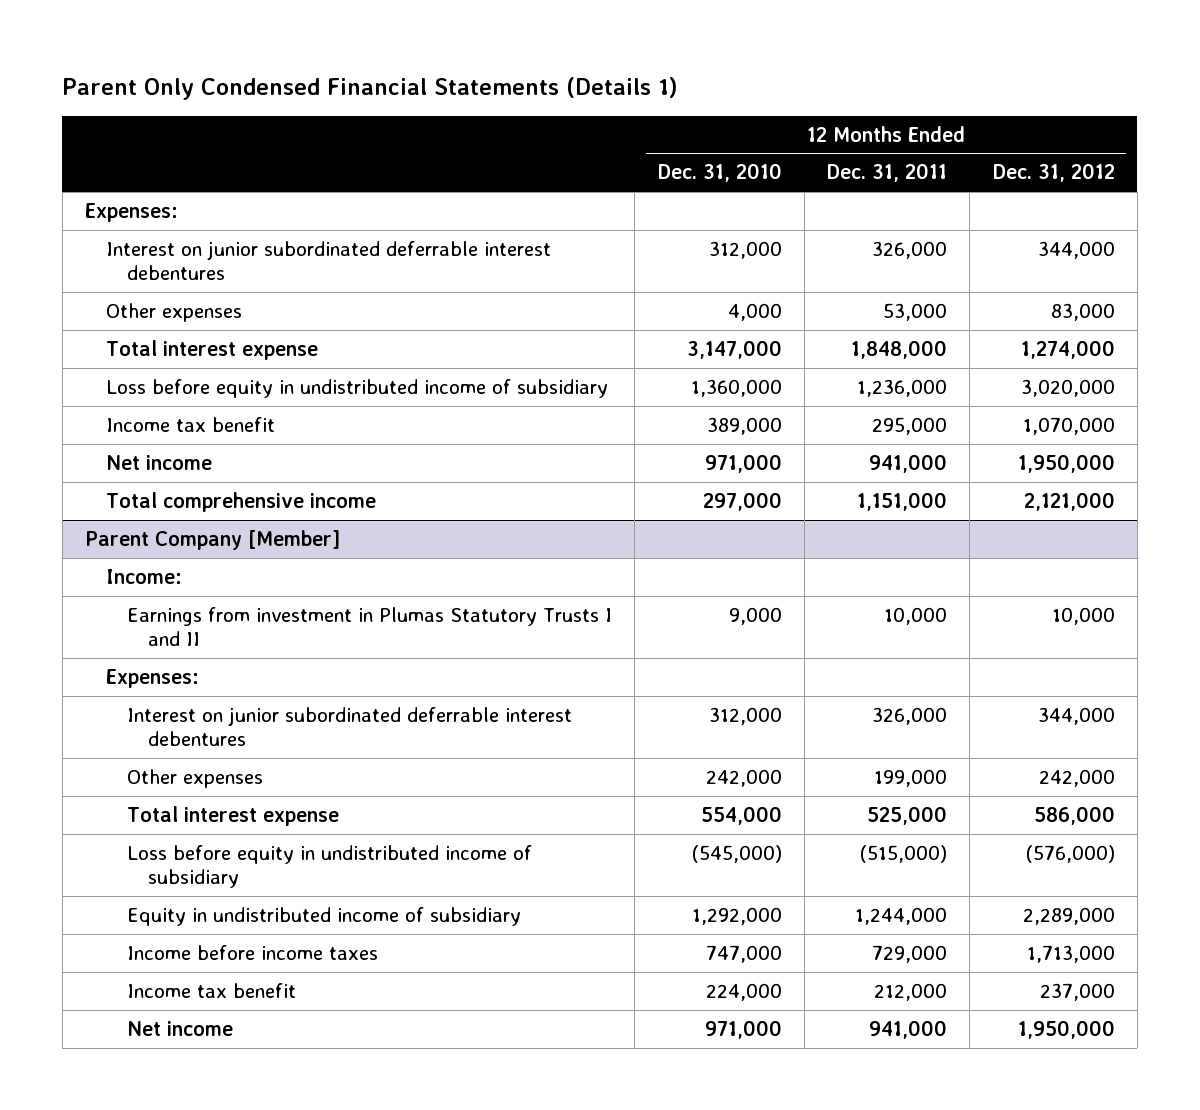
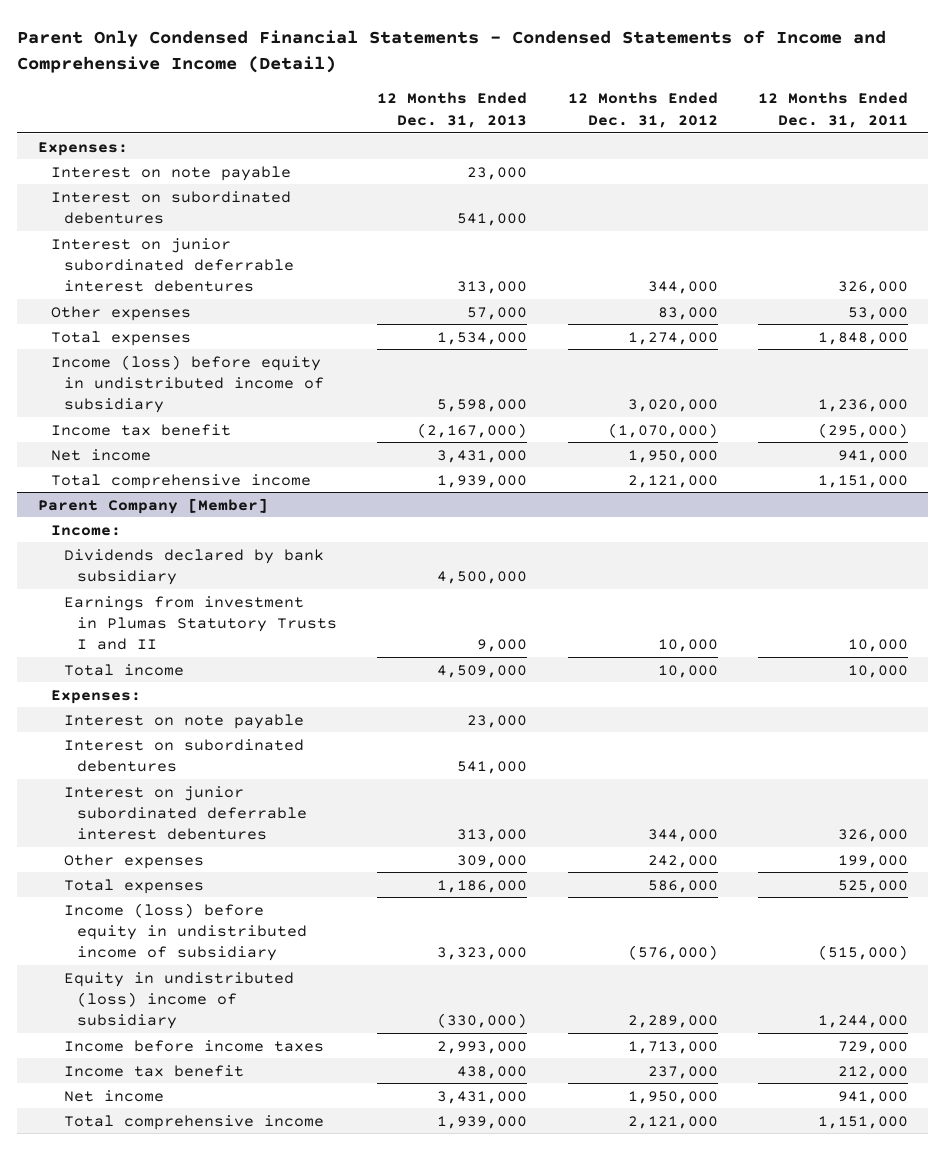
[62,76,679,100] Parent Only Condensed Financial Statements (Details 1) -> [17,30,887,74] Parent Only Condensed Financial Statements - Condensed Statements of Income and Comprehensive Income (Detail)
[657,163,782,183] Dec. 31, 2010 -> none
none -> [377,92,528,128] 12 Months Ended Dec. 31, 2013
none -> [50,165,291,181] Interest on note payable
none -> [50,190,291,225] Interest on subordinated debentures
[106,339,319,360] Total interest expense -> [50,330,191,346] Total expenses
[106,378,609,398] Loss before equity in undistributed income of subsidiary -> [50,354,324,414] Income (loss) before equity in undistributed income of subsidiary
[872,416,948,435] 295,000 -> [818,422,909,438] (295,000)
[1022,416,1115,435] 1,070,000 -> [607,422,718,438] (1,070,000)
none -> [63,548,324,586] Dividends declared by bank subsidiary
none -> [63,663,184,676] Total income
none -> [63,713,304,729] Interest on note payable
none -> [63,738,304,773] Interest on subordinated debentures
[127,805,340,826] Total interest expense -> [63,878,204,894] Total expenses
[127,844,533,889] Loss before equity in undistributed income of subsidiary -> [63,902,307,962] Income (loss) before equity in undistributed income of subsidiary
[127,906,522,926] Equity in undistributed income of subsidiary -> [63,971,294,1030] Equity in undistributed (loss) income of subsidiary
none -> [63,1114,324,1130] Total comprehensive income

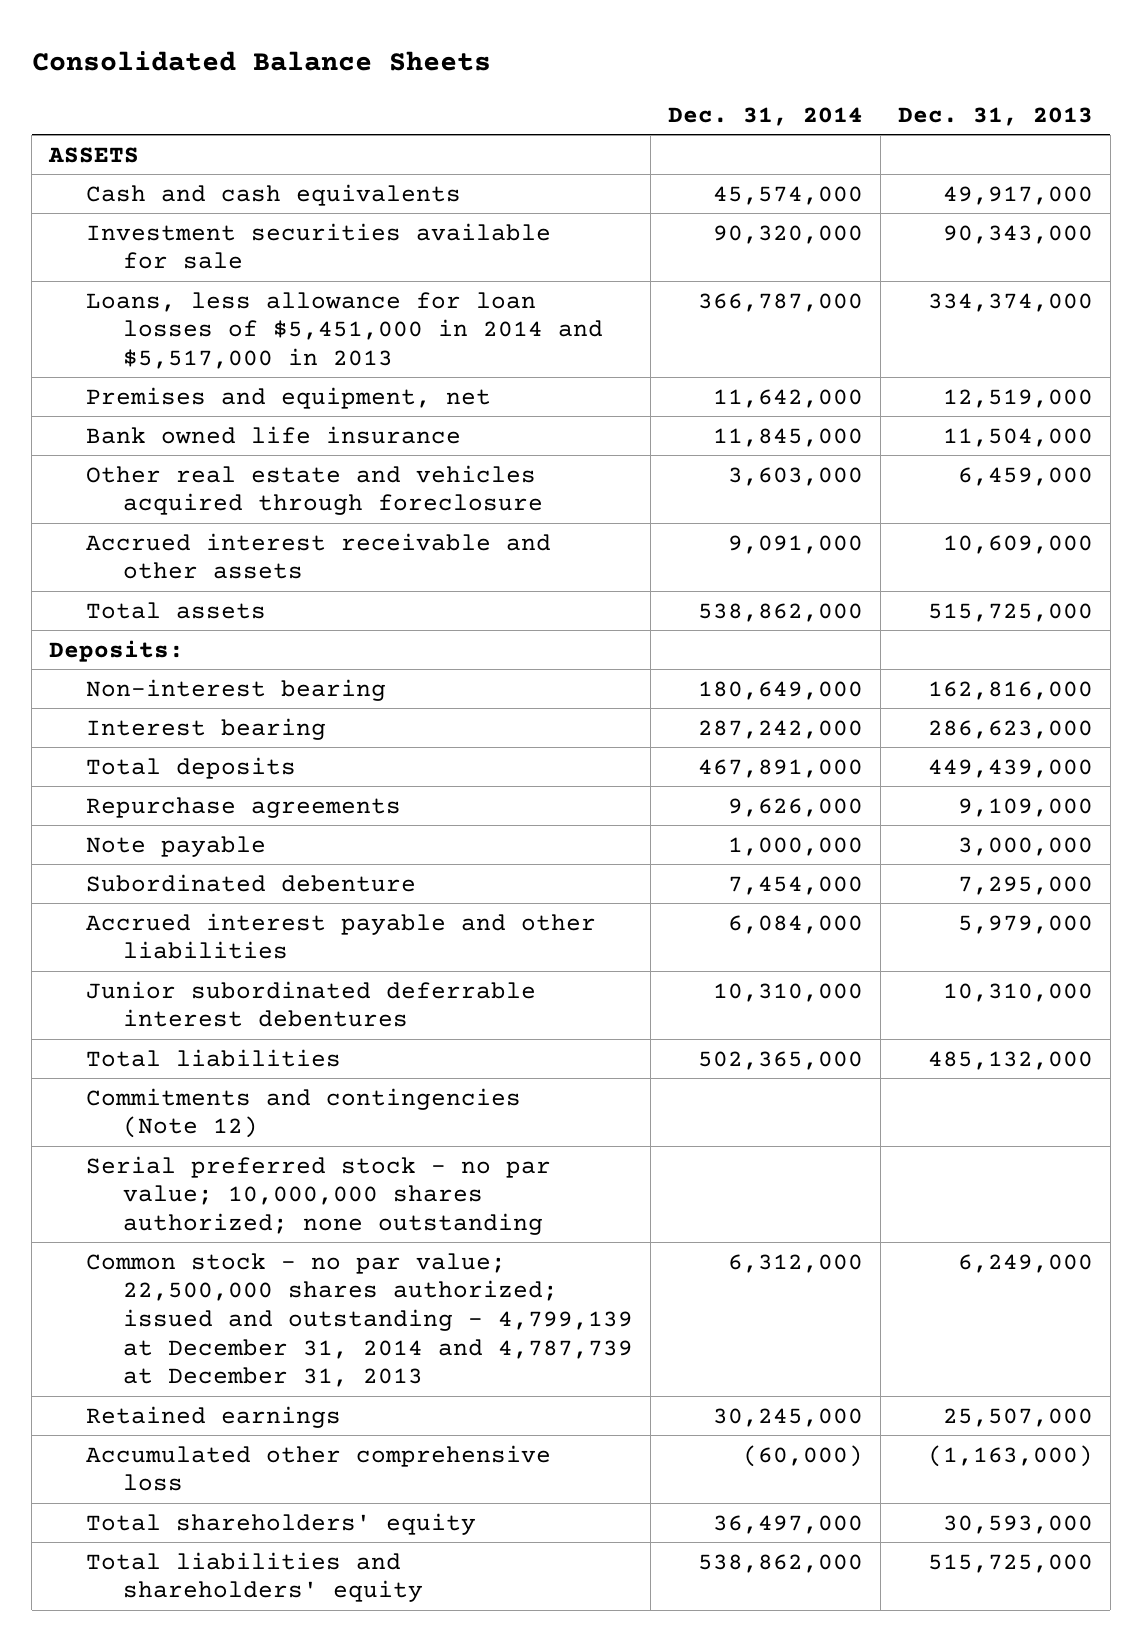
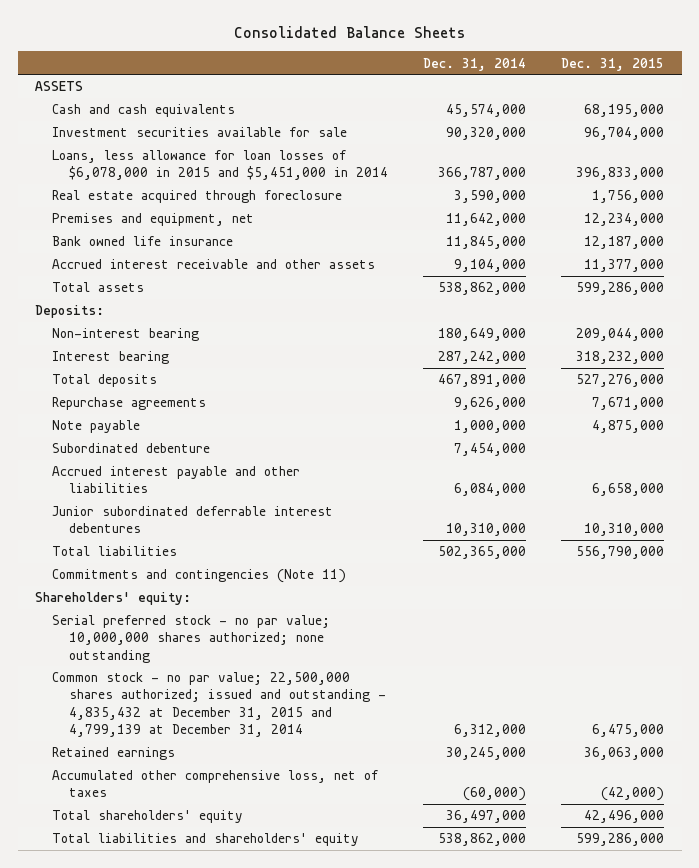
[897,106,1093,126] Dec. 31, 2013 -> none
none -> [561,57,665,71] Dec. 31, 2015
[86,291,603,370] Loans, less allowance for loan losses of $5,451,000 in 2014 and $5,517,000 in 2013 -> [52,150,389,181] Loans, less allowance for loan losses of $6,078,000 in 2015 and $5,451,000 in 2014
none -> [52,190,343,204] Real estate acquired through foreclosure
[86,464,543,516] Other real estate and vehicles acquired through foreclosure -> none
[727,534,863,554] 9,091,000 -> [454,259,527,273] 9,104,000
[86,1087,522,1139] Commitments and contingencies (Note 12) -> [52,569,347,584] Commitments and contingencies (Note 11)
none -> [35,592,192,606] Shareholders' equity:
[86,1252,633,1388] Common stock - no par value; 22,500,000 shares authorized; issued and outstanding - 4,799,139 at December 31, 2014 and 4,787,739 at December 31, 2013 -> [52,672,387,737] Common stock - no par value; 22,500,000 shares authorized; issued and outstanding - 4,835,432 at December 31, 2015 and 4,799,139 at December 31, 2014
[86,1444,552,1492] Accumulated other comprehensive loss -> [52,770,379,798] Accumulated other comprehensive loss, net of taxes

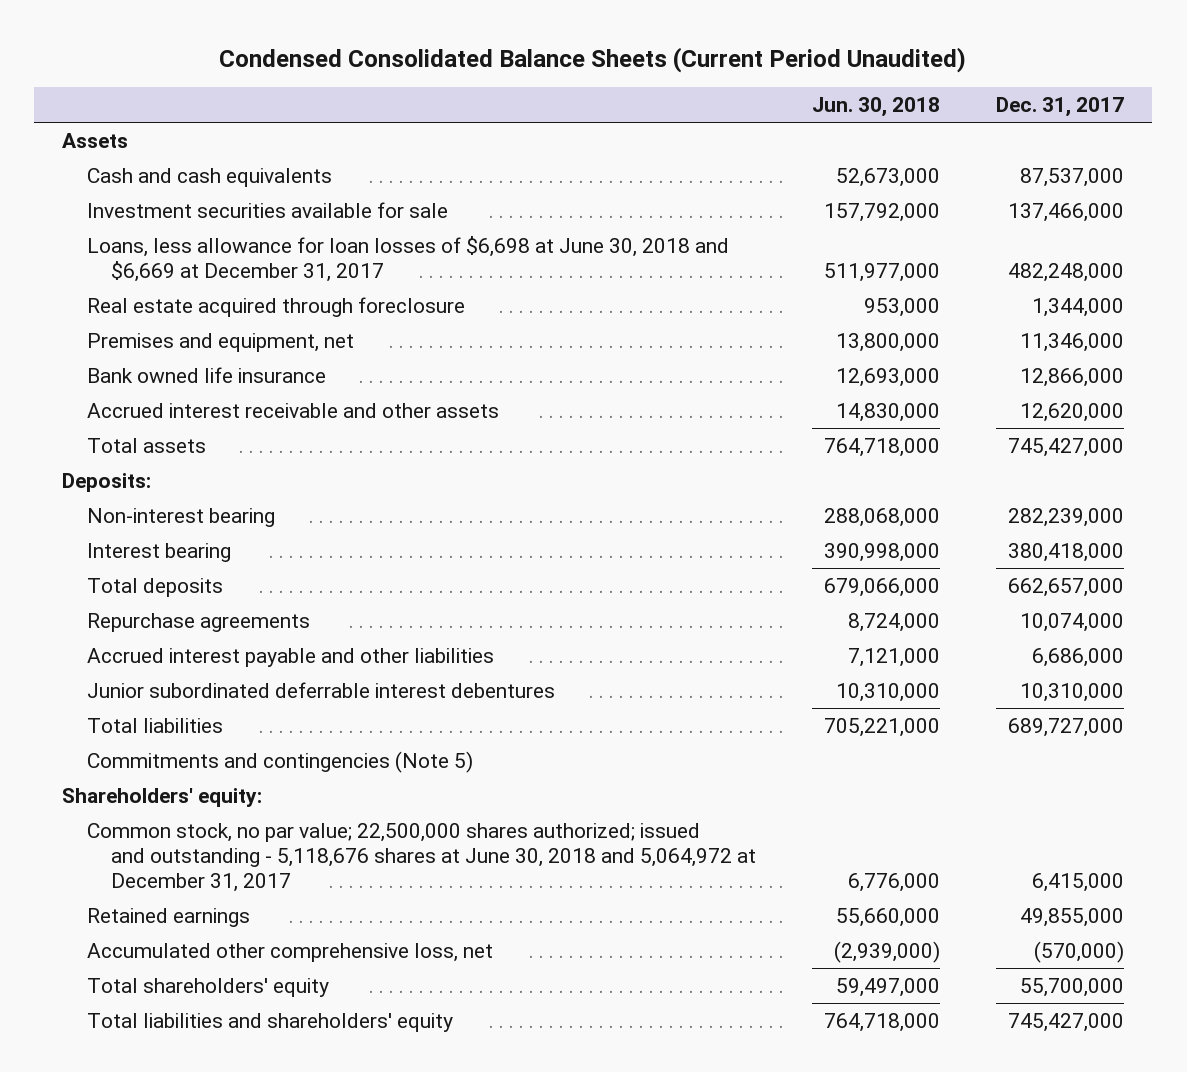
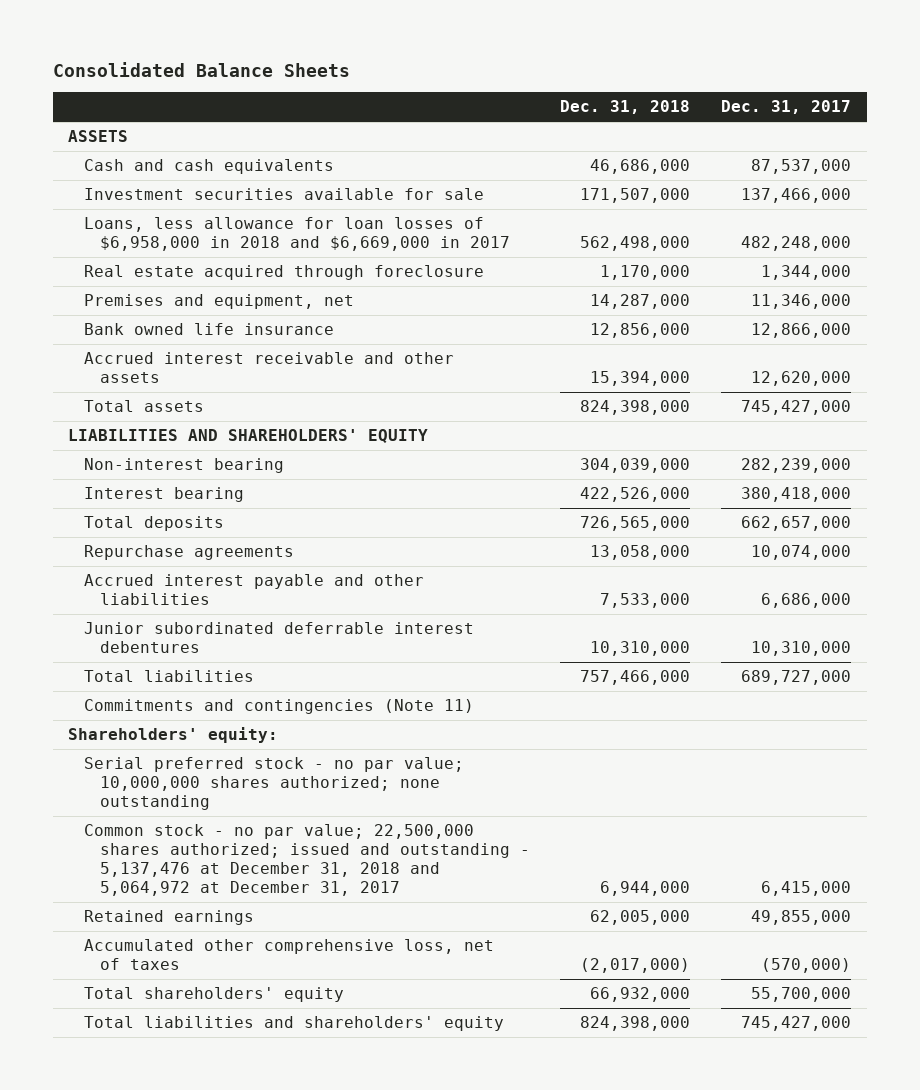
[219,46,967,73] Condensed Consolidated Balance Sheets (Current Period Unaudited) -> [52,61,350,77] Consolidated Balance Sheets
[812,97,941,118] Jun. 30, 2018 -> none
none -> [560,100,691,115] Dec. 31, 2018
[62,132,129,148] Assets -> [68,130,129,143] ASSETS
[86,235,729,282] Loans, less allowance for loan losses of $6,698 at June 30, 2018 and $6,669 at December 31, 2017 -> [83,217,510,252] Loans, less allowance for loan losses of $6,958,000 in 2018 and $6,669,000 in 2017
[62,472,152,492] Deposits: -> none
none -> [68,429,429,444] LIABILITIES AND SHAREHOLDERS' EQUITY
[86,750,473,773] Commitments and contingencies (Note 5) -> [83,699,474,715] Commitments and contingencies (Note 11)
none -> [83,757,464,810] Serial preferred stock - no par value; 10,000,000 shares authorized; none outstanding
[86,822,757,892] Common stock, no par value; 22,500,000 shares authorized; issued and outstanding - 5,118,676 shares at June 30, 2018 and 5,064,972 at December 31, 2017 -> [83,824,530,896] Common stock - no par value; 22,500,000 shares authorized; issued and outstanding - 5,137,476 at December 31, 2018 and 5,064,972 at December 31, 2017
[86,942,493,962] Accumulated other comprehensive loss, net -> [83,939,494,971] Accumulated other comprehensive loss, net of taxes

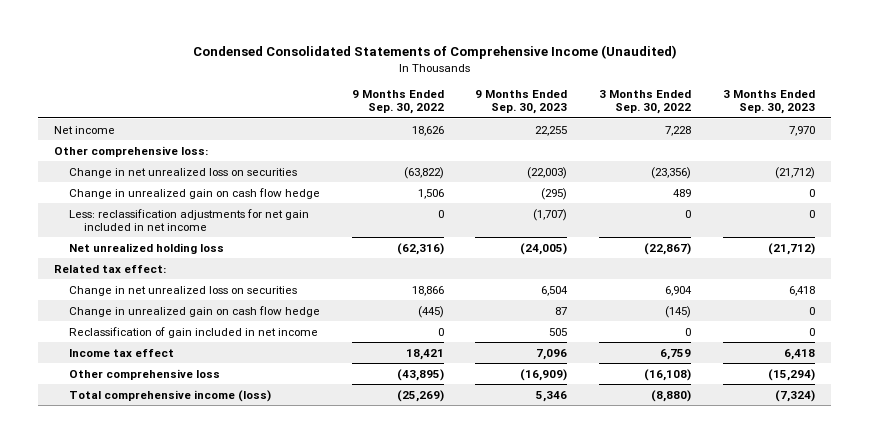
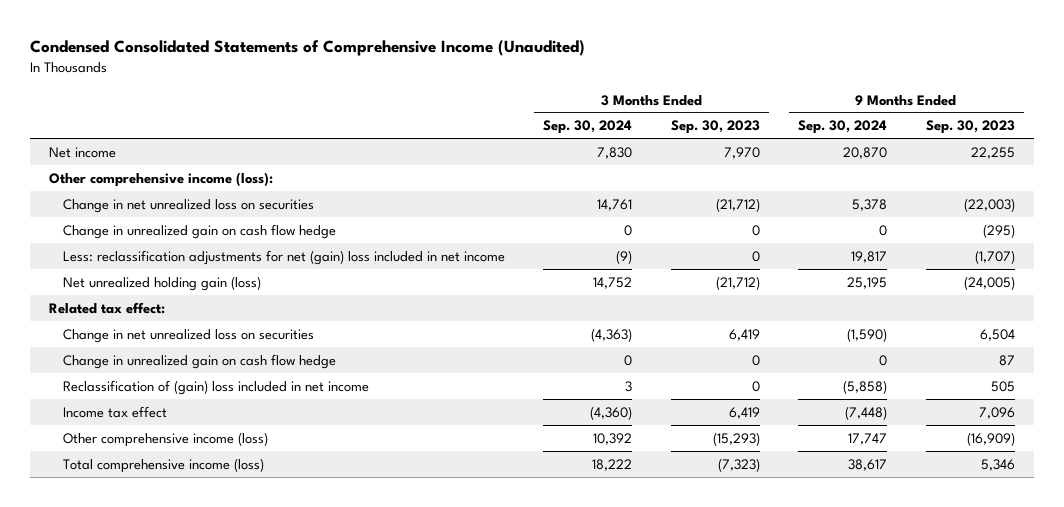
[351,89,444,115] 9 Months Ended Sep. 30, 2022 -> none
[599,89,692,115] 3 Months Ended Sep. 30, 2022 -> none
none -> [543,120,633,135] Sep. 30, 2024
none -> [798,120,888,135] Sep. 30, 2024
[54,145,209,157] Other comprehensive loss: -> [48,171,273,187] Other comprehensive income (loss):
[68,208,309,232] Less: reclassification adjustments for net gain included in net income -> [62,249,505,265] Less: reclassification adjustments for net (gain) loss included in net income
[68,242,224,254] Net unrealized holding loss -> [62,275,261,291] Net unrealized holding gain (loss)
[789,285,816,296] 6,418 -> [728,328,760,341] 6,419
[68,326,318,338] Reclassification of gain included in net income -> [62,379,369,395] Reclassification of (gain) loss included in net income
[784,348,816,360] 6,418 -> [728,406,760,419] 6,419
[68,368,220,380] Other comprehensive loss -> [62,431,268,447] Other comprehensive income (loss)
[768,368,816,381] (15,294) -> [712,431,760,446] (15,293)
[775,389,816,402] (7,324) -> [717,457,760,472] (7,323)

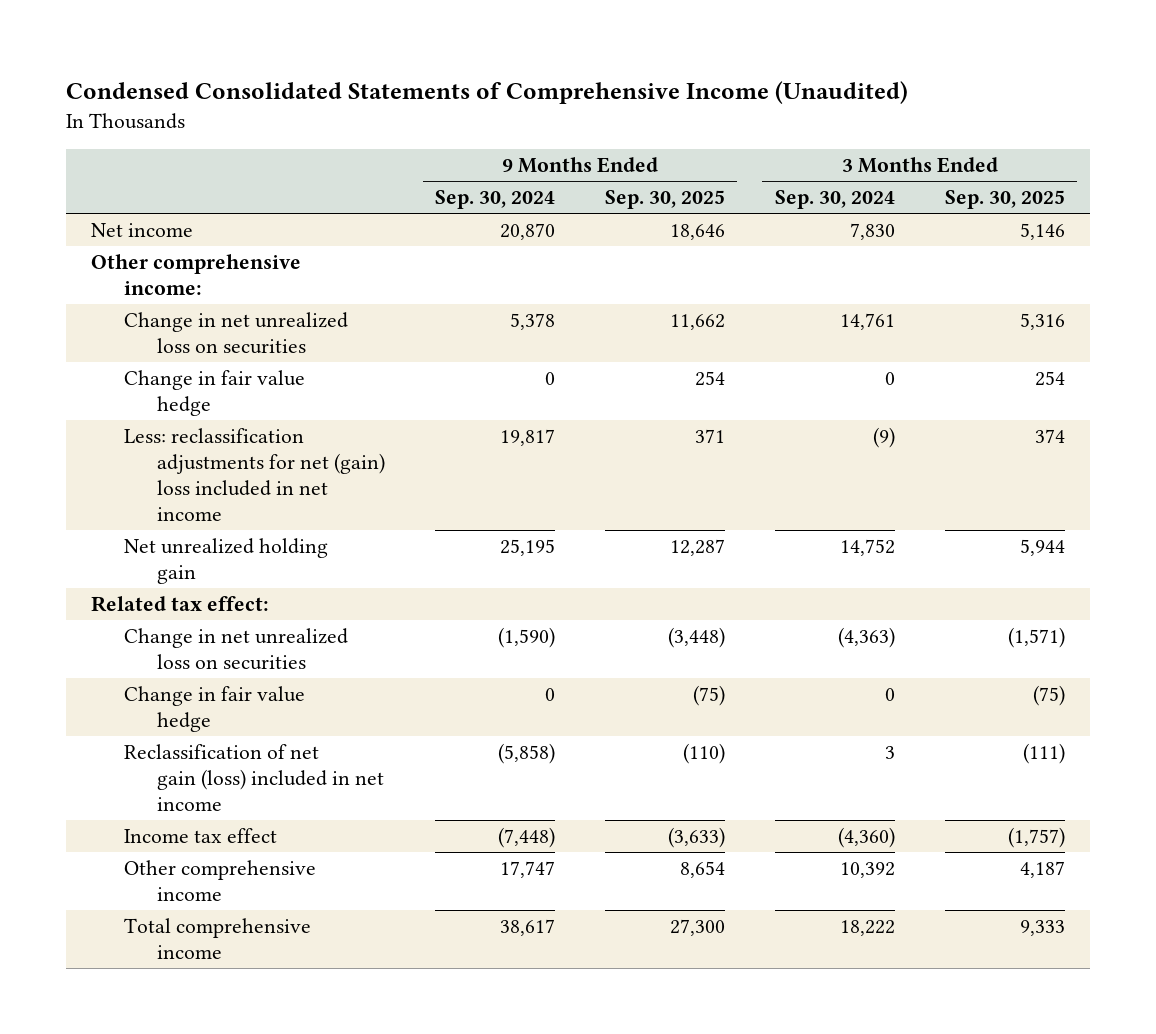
[670,120,760,135] Sep. 30, 2023 -> none
[925,120,1015,135] Sep. 30, 2023 -> none
none -> [605,190,726,210] Sep. 30, 2025
none -> [944,190,1065,210] Sep. 30, 2025
[48,171,273,187] Other comprehensive income (loss): -> [90,253,301,295] Other comprehensive income:
[62,223,336,239] Change in unrealized gain on cash flow hedge -> [123,369,305,416] Change in fair value hedge
[62,275,261,291] Net unrealized holding gain (loss) -> [123,537,328,584] Net unrealized holding gain
[62,353,336,369] Change in unrealized gain on cash flow hedge -> [123,685,305,732] Change in fair value hedge
[62,379,369,395] Reclassification of (gain) loss included in net income -> [123,743,385,812] Reclassification of net gain (loss) included in net income
[62,431,268,447] Other comprehensive income (loss) -> [123,859,316,901] Other comprehensive income
[62,457,264,473] Total comprehensive income (loss) -> [123,917,311,959] Total comprehensive income

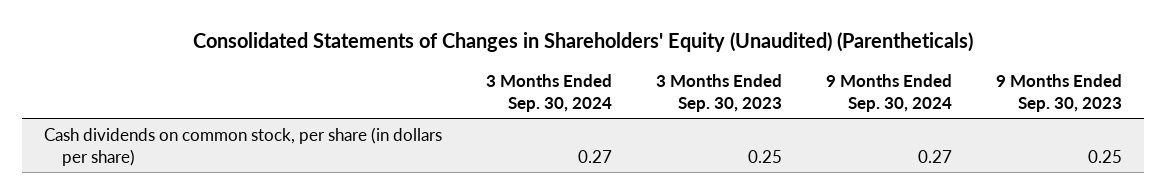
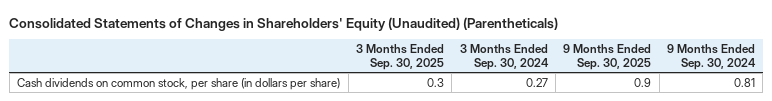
[656,74,783,112] 3 Months Ended Sep. 30, 2023 -> none
[996,74,1123,112] 9 Months Ended Sep. 30, 2023 -> none
none -> [356,43,445,71] 3 Months Ended Sep. 30, 2025
none -> [563,43,652,71] 9 Months Ended Sep. 30, 2025
[918,149,953,163] 0.27 -> [734,77,756,87] 0.81

